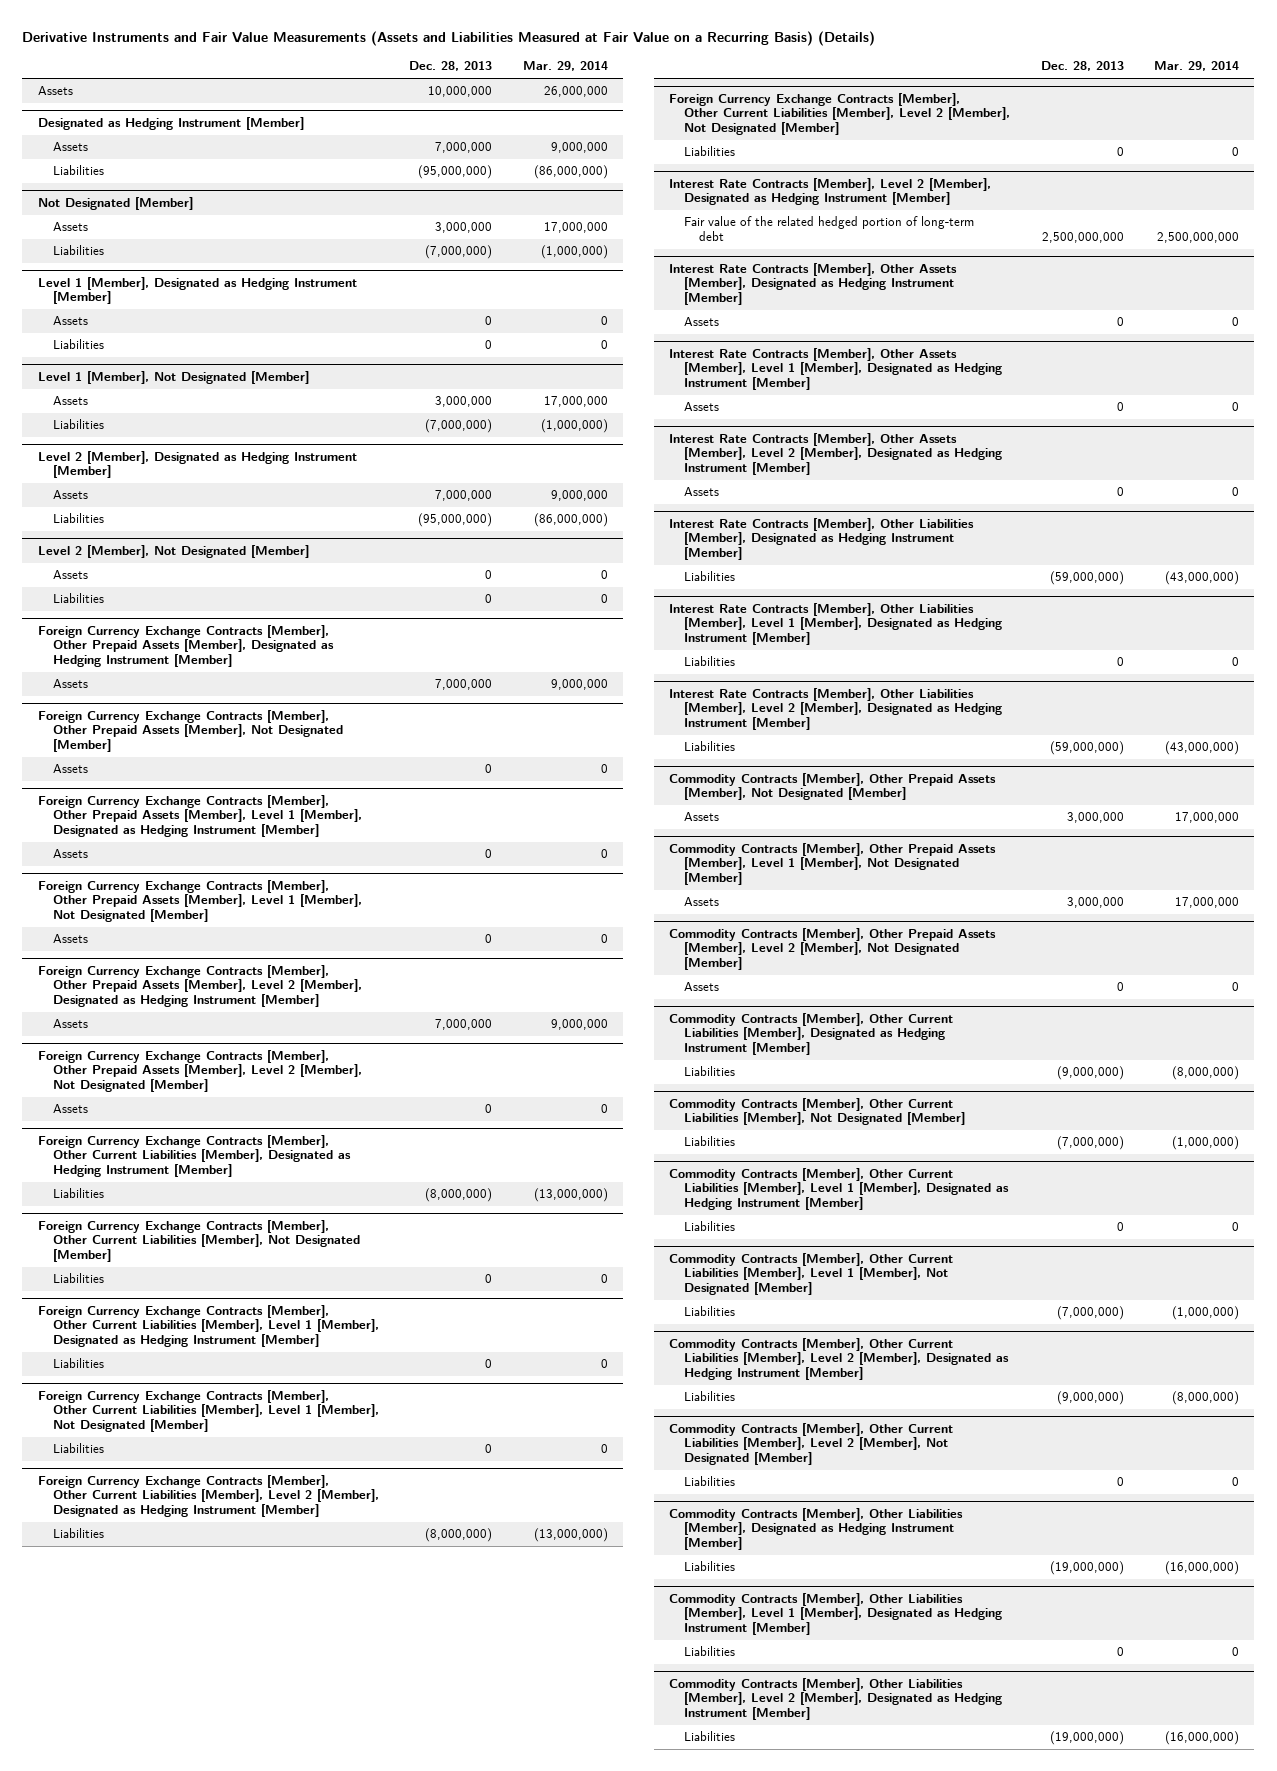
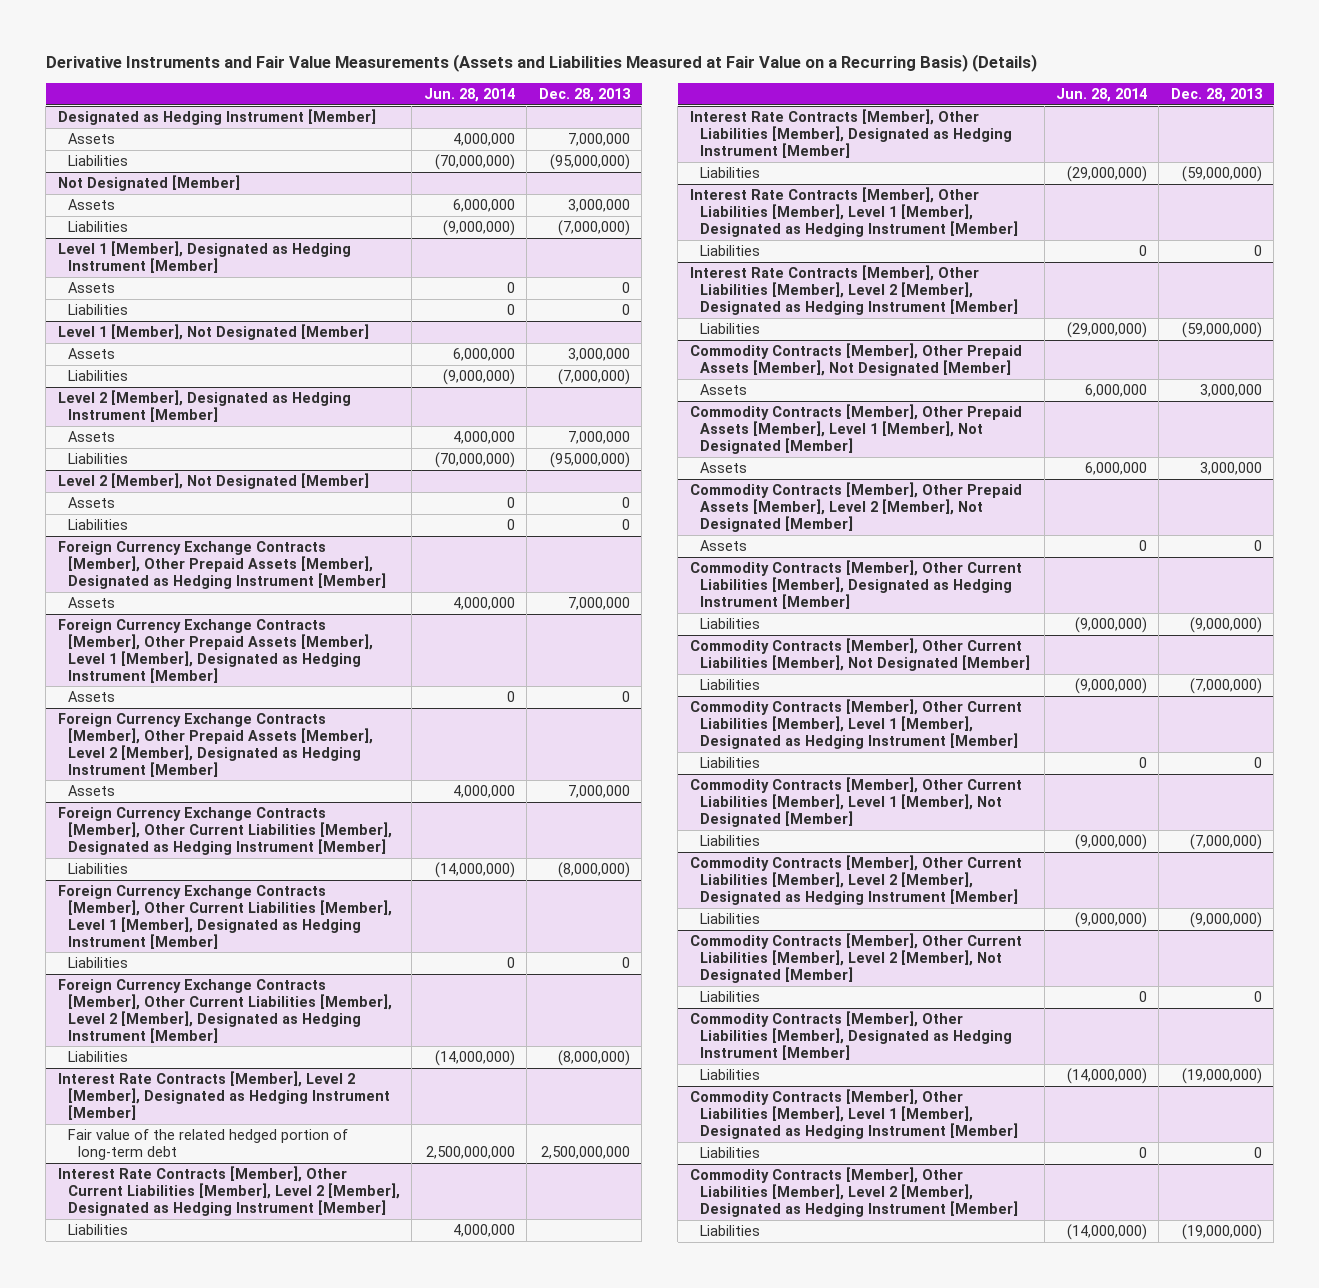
[522,61,608,72] Mar. 29, 2014 -> none
none -> [423,87,515,102] Jun. 28, 2014
[37,86,73,96] Assets -> none
[37,709,343,752] Foreign Currency Exchange Contracts [Member], Other Prepaid Assets [Member], Not Designated [Member] -> none
[52,764,88,774] Assets -> none
[37,879,362,922] Foreign Currency Exchange Contracts [Member], Other Prepaid Assets [Member], Level 1 [Member], Not Designated [Member] -> none
[52,934,88,944] Assets -> none
[37,1049,362,1092] Foreign Currency Exchange Contracts [Member], Other Prepaid Assets [Member], Level 2 [Member], Not Designated [Member] -> none
[52,1104,88,1114] Assets -> none
[37,1219,360,1262] Foreign Currency Exchange Contracts [Member], Other Current Liabilities [Member], Not Designated [Member] -> none
[52,1273,104,1284] Liabilities -> none
[37,1389,379,1432] Foreign Currency Exchange Contracts [Member], Other Current Liabilities [Member], Level 1 [Member], Not Designated [Member] -> none
[52,1443,104,1454] Liabilities -> none
[669,92,1011,135] Foreign Currency Exchange Contracts [Member], Other Current Liabilities [Member], Level 2 [Member], Not Designated [Member] -> none
[684,146,736,157] Liabilities -> none
[669,262,958,305] Interest Rate Contracts [Member], Other Assets [Member], Designated as Hedging Instrument [Member] -> none
[684,317,720,327] Assets -> none
[669,347,1003,390] Interest Rate Contracts [Member], Other Assets [Member], Level 1 [Member], Designated as Hedging Instrument [Member] -> none
[684,402,720,412] Assets -> none
[684,487,720,497] Assets -> none
[669,432,1003,475] Interest Rate Contracts [Member], Other Assets [Member], Level 2 [Member], Designated as Hedging Instrument [Member] -> [57,1166,400,1216] Interest Rate Contracts [Member], Other Current Liabilities [Member], Level 2 [Member], Designated as Hedging Instrument [Member]
none -> [67,1224,128,1236] Liabilities

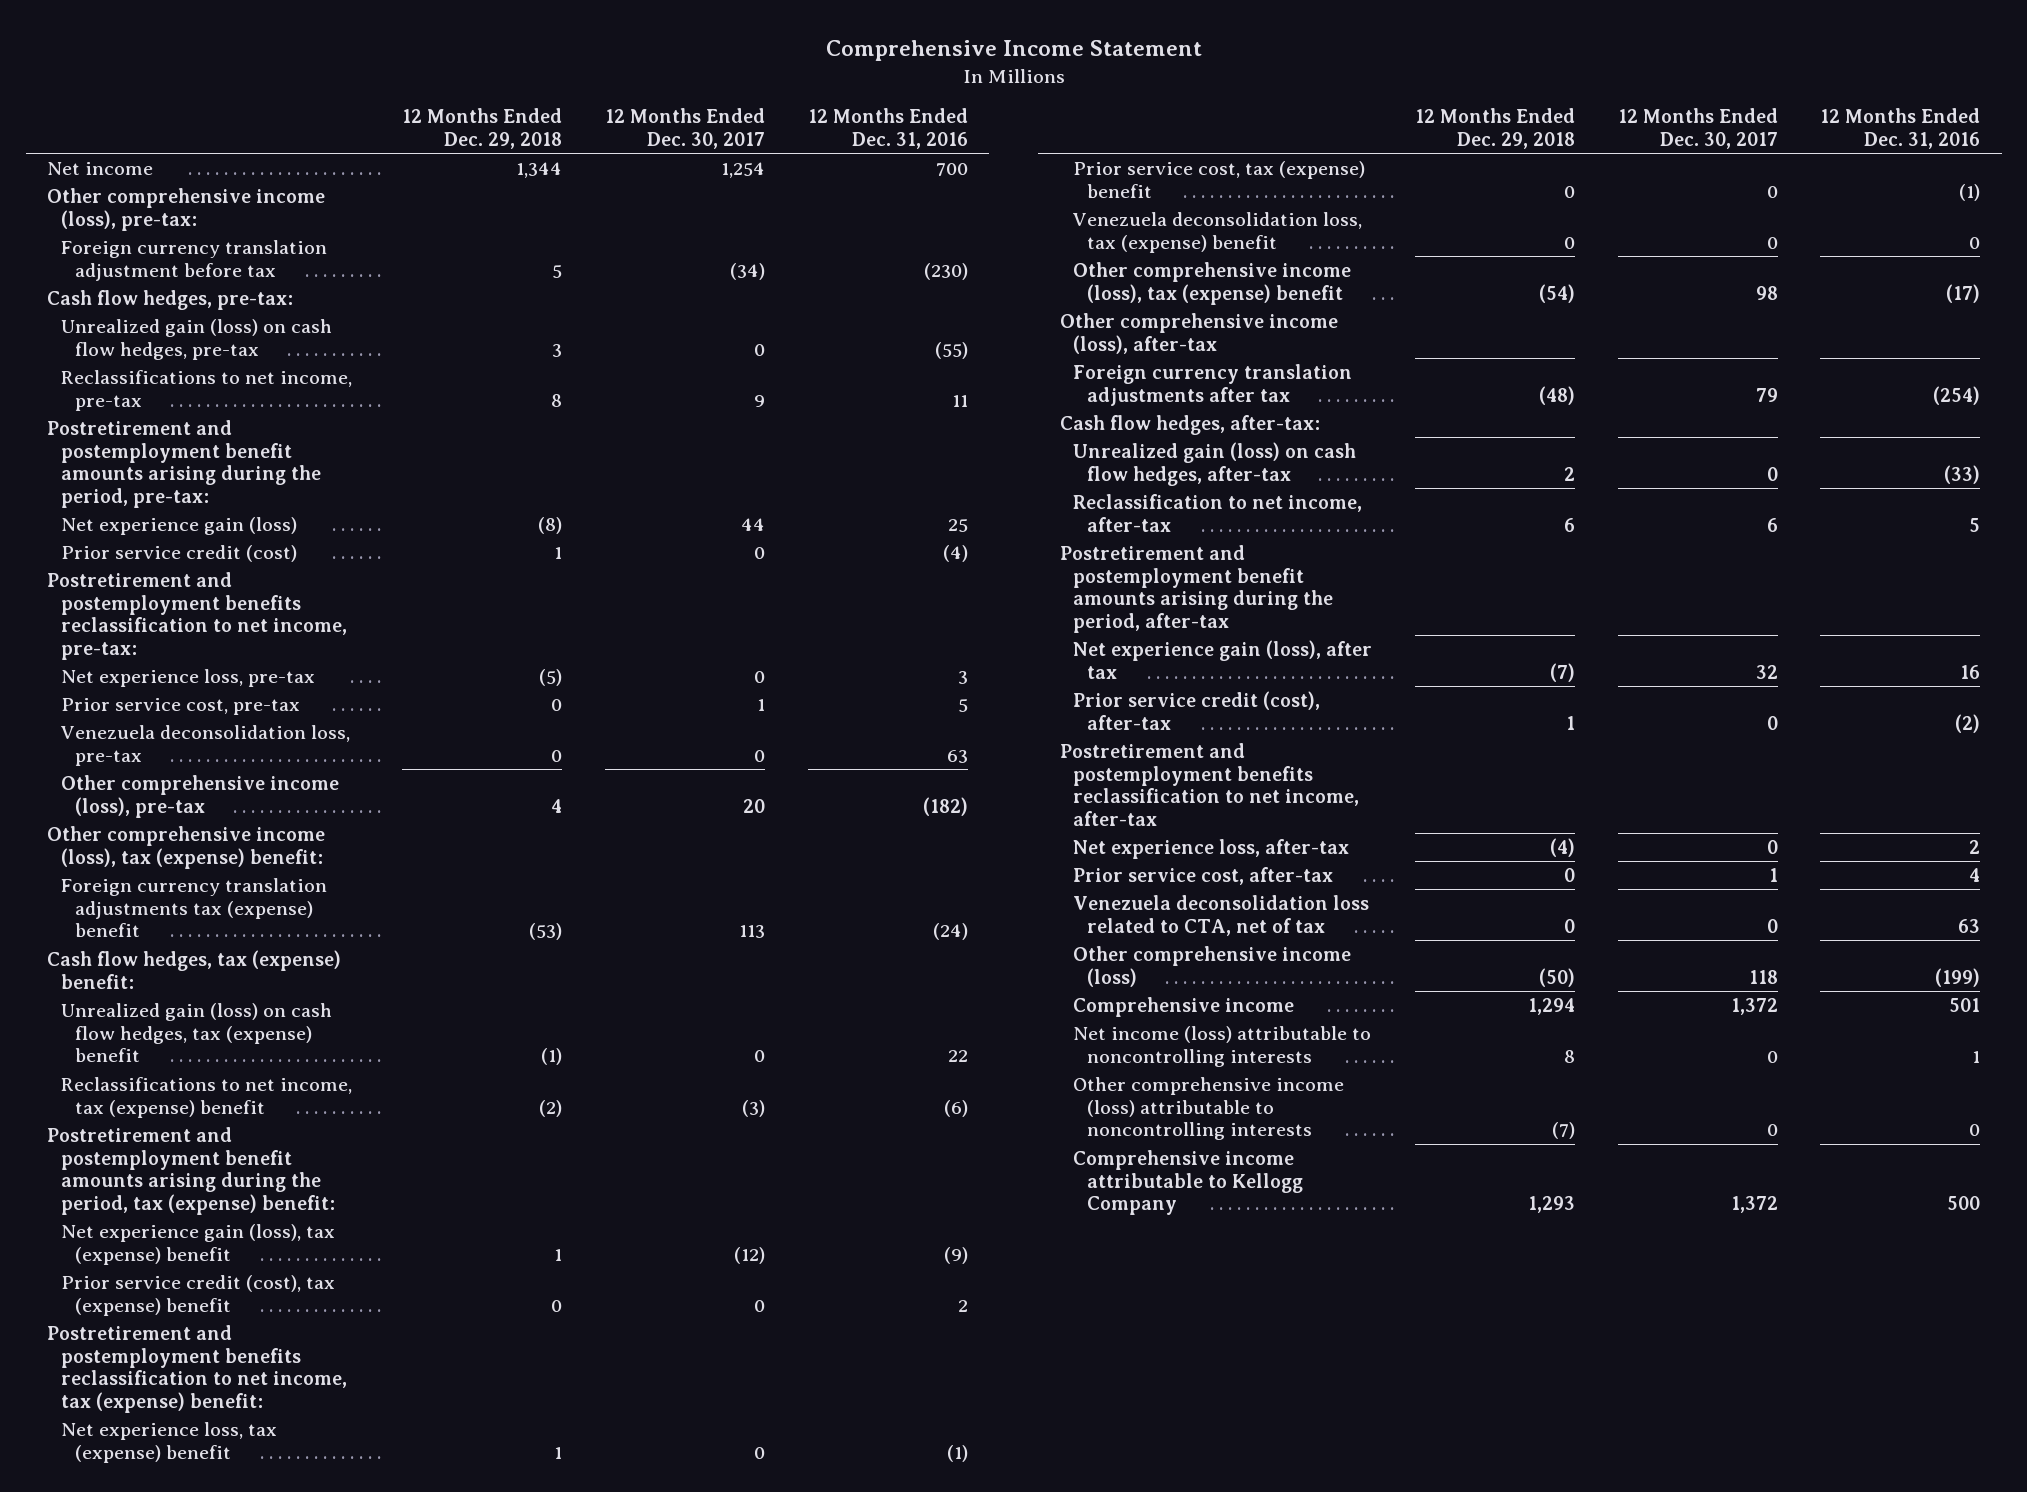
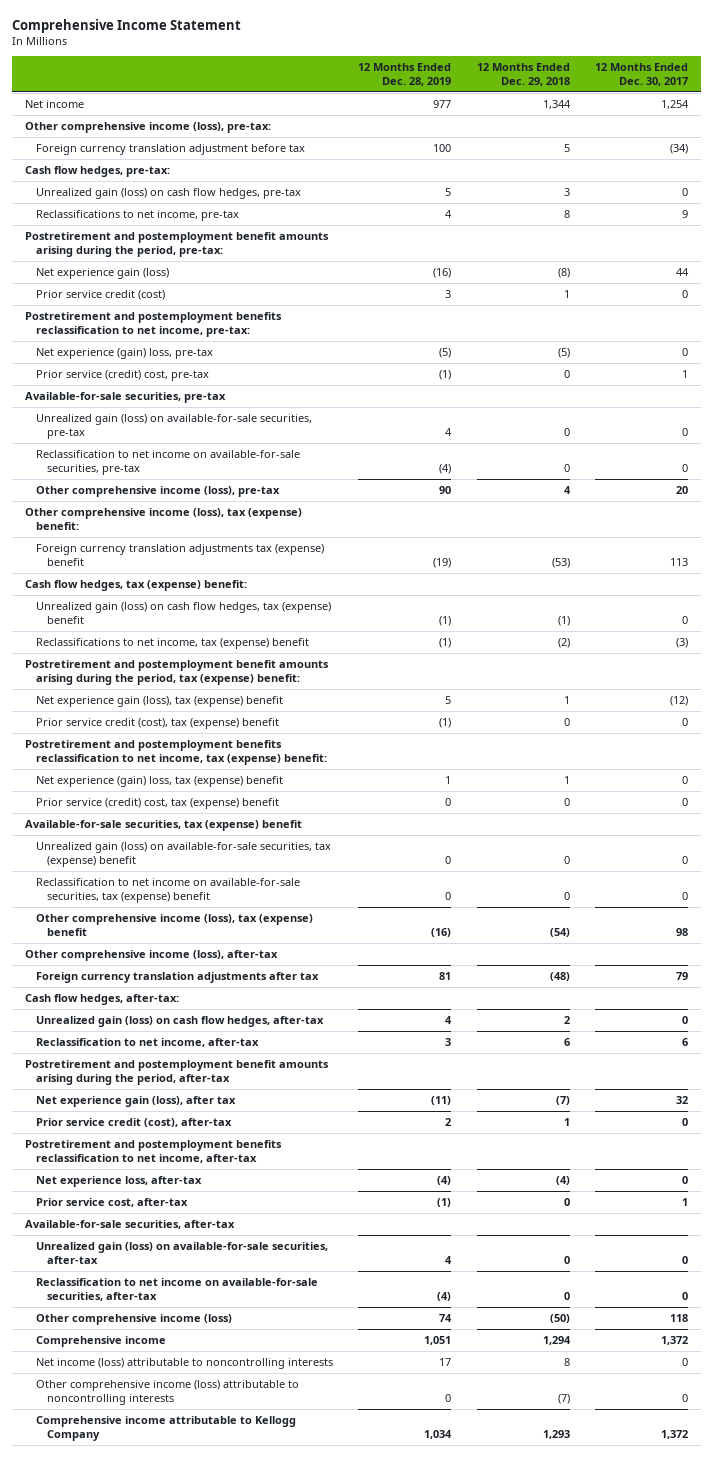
[807,108,968,149] 12 Months Ended Dec. 31, 2016 -> none
none -> [358,63,452,86] 12 Months Ended Dec. 28, 2019
[59,725,350,766] Venezuela deconsolidation loss, pre-tax -> none
[60,669,315,688] Net experience loss, pre-tax -> [35,348,213,360] Net experience (gain) loss, pre-tax
[60,698,300,716] Prior service cost, pre-tax -> [35,370,209,382] Prior service (credit) cost, pre-tax
none -> [24,392,226,404] Available-for-sale securities, pre-tax
none -> [35,414,312,439] Unrealized gain (loss) on available-for-sale securities, pre-tax
none -> [35,450,300,475] Reclassification to net income on available-for-sale securities, pre-tax
[1072,212,1363,253] Venezuela deconsolidation loss, tax (expense) benefit -> none
[60,1422,277,1463] Net experience loss, tax (expense) benefit -> [35,776,283,788] Net experience (gain) loss, tax (expense) benefit
[1073,161,1366,198] Prior service cost, tax (expense) benefit -> [35,798,279,810] Prior service (credit) cost, tax (expense) benefit
none -> [24,820,302,832] Available-for-sale securities, tax (expense) benefit
none -> [35,842,331,867] Unrealized gain (loss) on available-for-sale securities, tax (expense) benefit
none -> [35,878,300,903] Reclassification to net income on available-for-sale securities, tax (expense) benefit
[1073,895,1370,936] Venezuela deconsolidation loss related to CTA, net of tax -> none
none -> [24,1220,235,1230] Available-for-sale securities, after-tax
none -> [35,1242,328,1264] Unrealized gain (loss) on available-for-sale securities, after-tax
none -> [35,1278,318,1301] Reclassification to net income on available-for-sale securities, after-tax

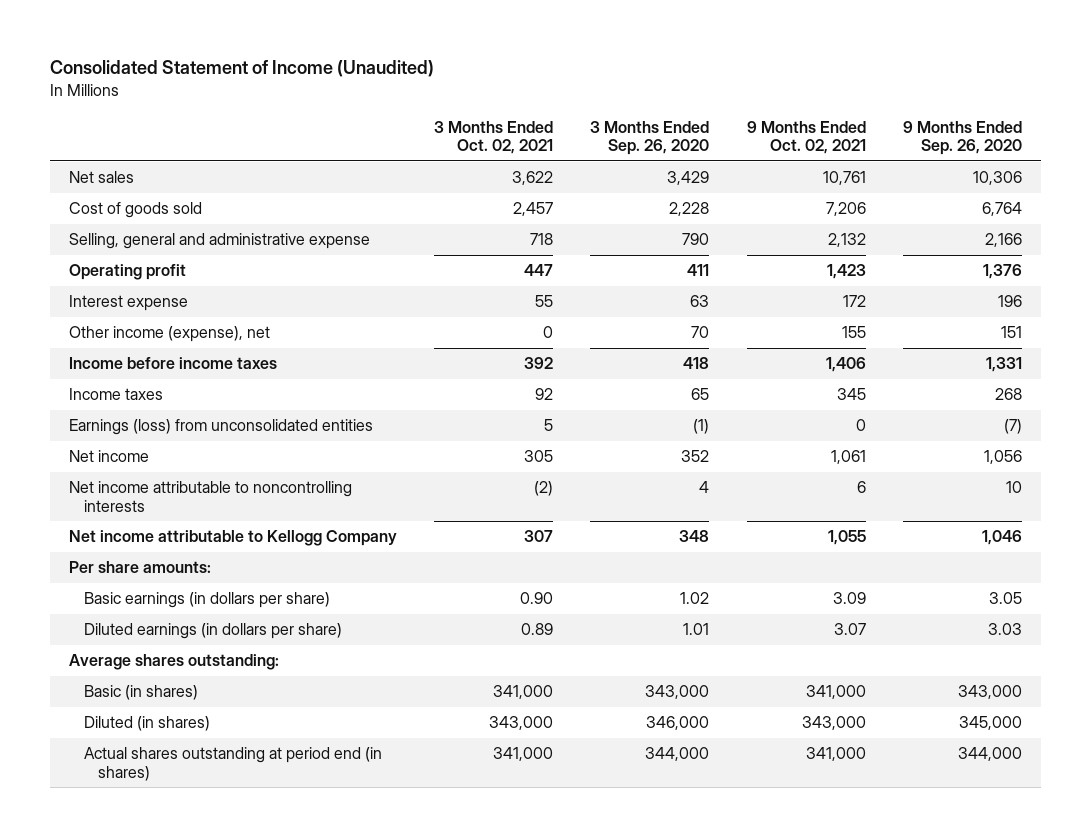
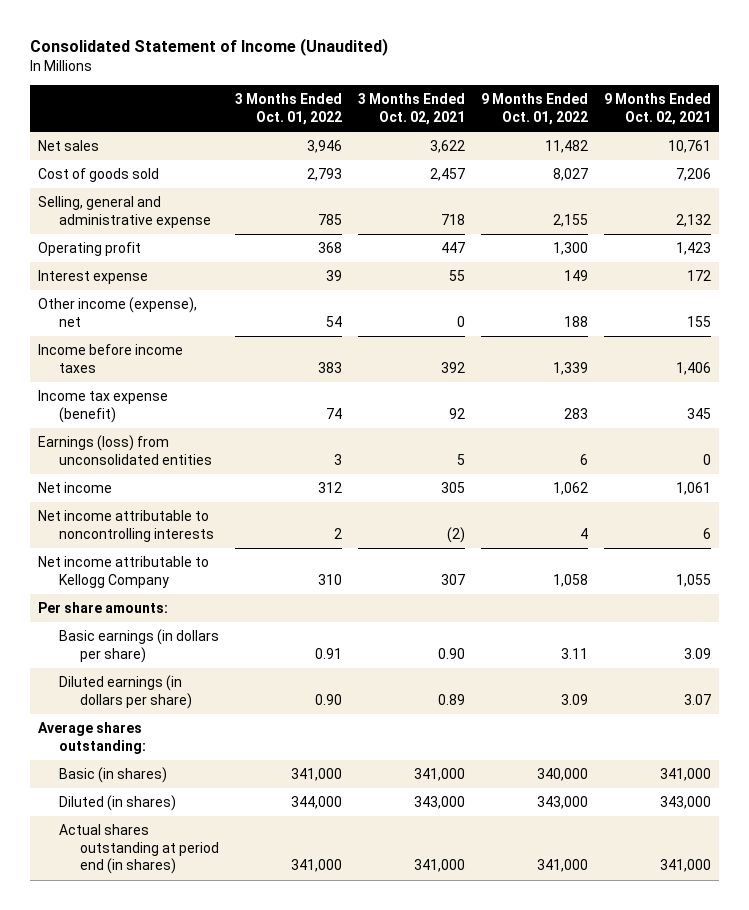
[590,120,710,156] 3 Months Ended Sep. 26, 2020 -> none
[903,120,1023,156] 9 Months Ended Sep. 26, 2020 -> none
none -> [234,93,342,126] 3 Months Ended Oct. 01, 2022
none -> [480,93,588,126] 9 Months Ended Oct. 01, 2022
[68,388,163,401] Income taxes -> [38,390,169,423] Income tax expense (benefit)

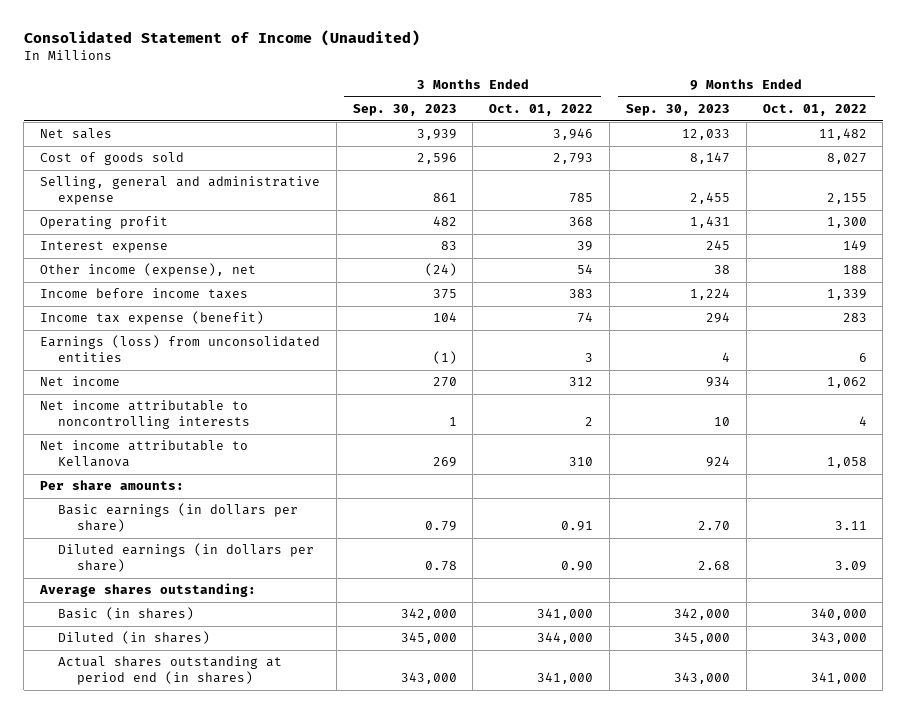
[357,93,465,126] 3 Months Ended Oct. 02, 2021 -> none
[603,93,711,126] 9 Months Ended Oct. 02, 2021 -> none
none -> [352,103,457,116] Sep. 30, 2023
none -> [625,103,730,116] Sep. 30, 2023
[38,556,210,588] Net income attributable to Kellogg Company -> [39,440,248,467] Net income attributable to Kellanova

